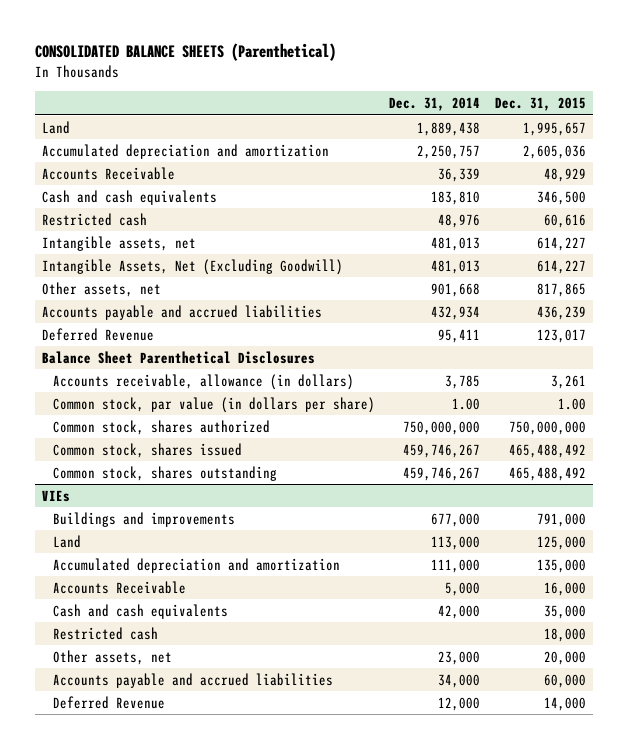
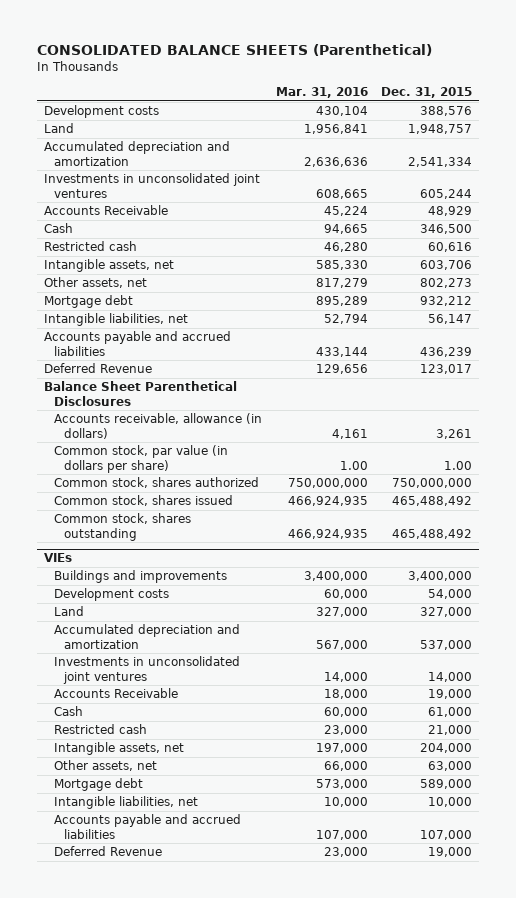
[389,97,481,112] Dec. 31, 2014 -> none
none -> [275,87,368,99] Mar. 31, 2016
none -> [43,105,159,119] Development costs
[523,121,587,136] 1,995,657 -> [408,124,473,135] 1,948,757
[523,144,587,159] 2,605,036 -> [408,156,473,167] 2,541,334
none -> [43,173,260,198] Investments in unconsolidated joint ventures
[42,189,218,205] Cash and cash equivalents -> [43,223,73,234] Cash
[42,258,344,275] Intangible Assets, Net (Excluding Goodwill) -> none
[537,236,587,251] 614,227 -> [420,260,473,271] 603,706
[537,282,587,297] 817,865 -> [420,278,473,289] 802,273
none -> [43,295,133,309] Mortgage debt
none -> [43,313,188,327] Intangible liabilities, net
[537,512,587,527] 791,000 -> [408,571,473,582] 3,400,000
none -> [53,588,169,602] Development costs
[537,535,587,550] 125,000 -> [420,607,473,618] 327,000
[537,558,587,573] 135,000 -> [420,639,473,650] 537,000
none -> [53,656,240,684] Investments in unconsolidated joint ventures
[544,581,587,596] 16,000 -> [428,689,473,700] 19,000
[52,603,228,619] Cash and cash equivalents -> [53,706,83,717] Cash
[544,604,587,619] 35,000 -> [428,707,473,718] 61,000
[544,627,587,642] 18,000 -> [428,725,473,736] 21,000
none -> [53,742,184,756] Intangible assets, net
[544,650,587,665] 20,000 -> [428,761,473,772] 63,000
none -> [53,778,143,792] Mortgage debt
none -> [53,796,198,810] Intangible liabilities, net
[544,673,587,688] 60,000 -> [420,829,473,840] 107,000
[544,696,587,711] 14,000 -> [428,847,473,858] 19,000

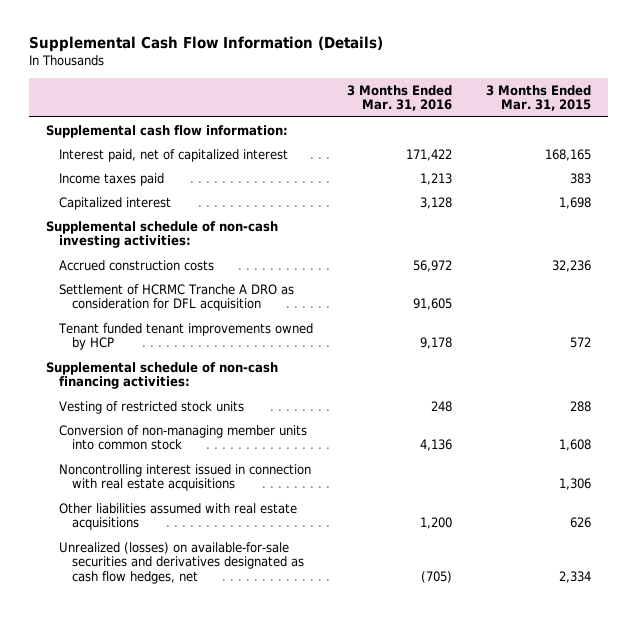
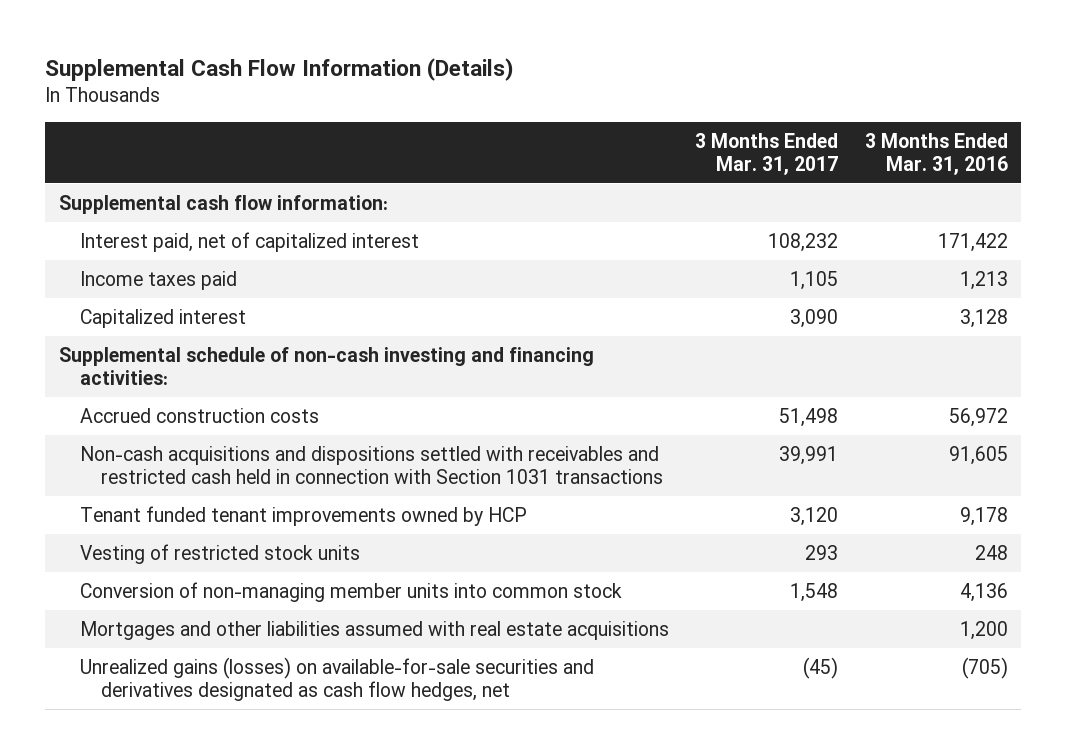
[486,84,592,112] 3 Months Ended Mar. 31, 2015 -> none
none -> [695,132,839,175] 3 Months Ended Mar. 31, 2017
[46,220,279,249] Supplemental schedule of non-cash investing activities: -> [58,347,594,386] Supplemental schedule of non-cash investing and financing activities:
[59,283,295,312] Settlement of HCRMC Tranche A DRO as consideration for DFL acquisition -> [79,446,663,485] Non-cash acquisitions and dispositions settled with receivables and restricted cash held in connection with Section 1031 transactions
[46,361,279,390] Supplemental schedule of non-cash financing activities: -> none
[59,463,312,492] Noncontrolling interest issued in connection with real estate acquisitions -> none
[59,502,298,531] Other liabilities assumed with real estate acquisitions -> [79,621,669,641] Mortgages and other liabilities assumed with real estate acquisitions
[59,541,305,585] Unrealized (losses) on available-for-sale securities and derivatives designated as cash flow hedges, net -> [79,657,594,702] Unrealized gains (losses) on available-for-sale securities and derivatives designated as cash flow hedges, net

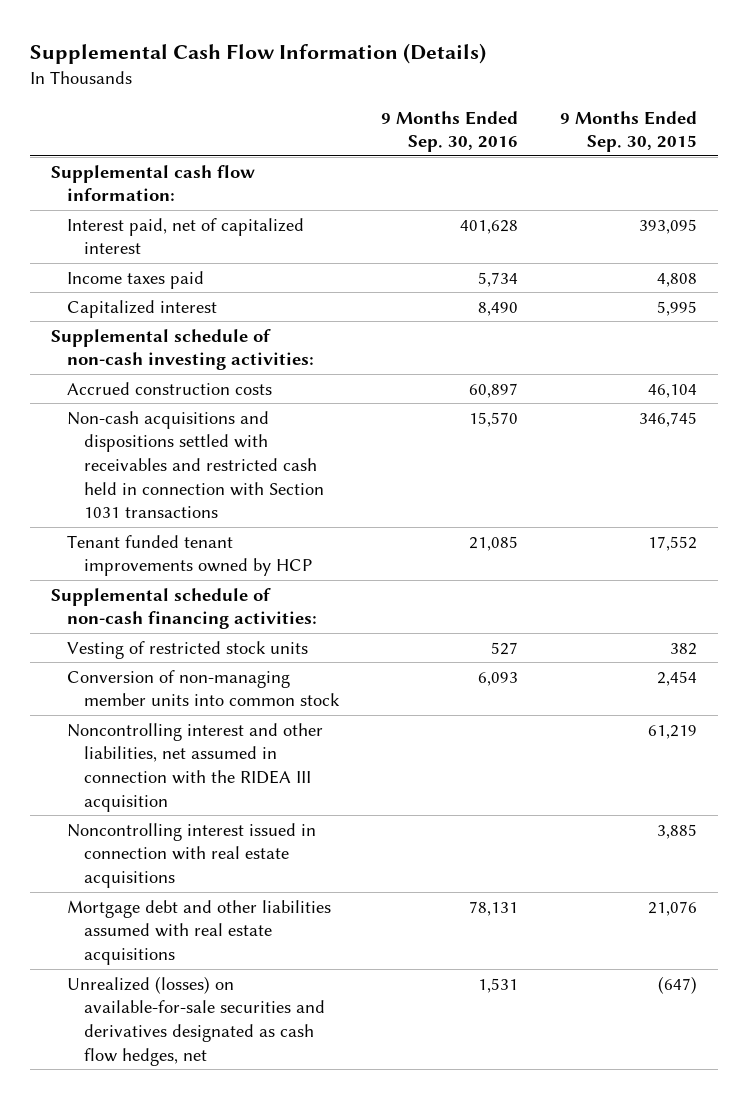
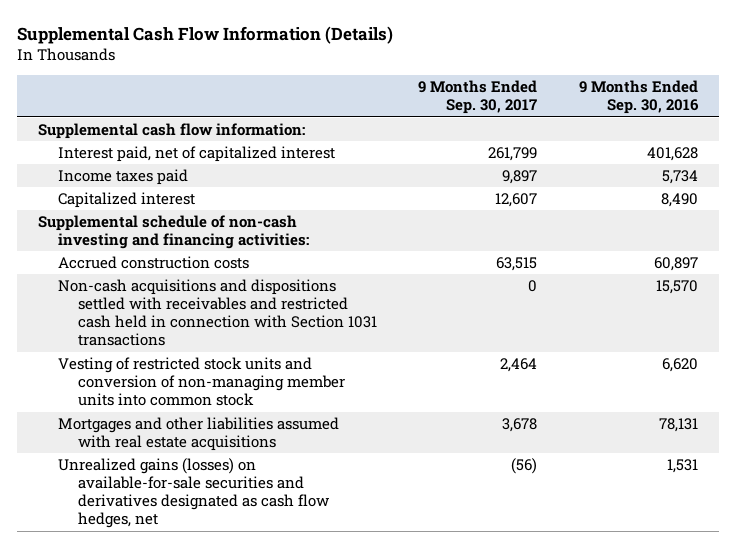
[559,110,697,153] 9 Months Ended Sep. 30, 2015 -> none
none -> [418,80,538,115] 9 Months Ended Sep. 30, 2017
[50,328,315,371] Supplemental schedule of non-cash investing activities: -> [37,215,309,250] Supplemental schedule of non-cash investing and financing activities:
[67,534,312,577] Tenant funded tenant improvements owned by HCP -> none
[50,587,318,630] Supplemental schedule of non-cash financing activities: -> none
[67,669,340,707] Conversion of non-managing member units into common stock -> none
[67,722,324,812] Noncontrolling interest and other liabilities, net assumed in connection with the RIDEA III acquisition -> none
[67,822,317,889] Noncontrolling interest issued in connection with real estate acquisitions -> none
[67,640,309,659] Vesting of restricted stock units -> [57,357,345,407] Vesting of restricted stock units and conversion of non-managing member units into common stock
[490,641,518,655] 527 -> [661,358,698,373] 6,620
[67,899,332,966] Mortgage debt and other liabilities assumed with real estate acquisitions -> [57,417,339,452] Mortgages and other liabilities assumed with real estate acquisitions
[67,975,325,1066] Unrealized (losses) on available-for-sale securities and derivatives designated as cash flow hedges, net -> [57,458,329,529] Unrealized gains (losses) on available-for-sale securities and derivatives designated as cash flow hedges, net

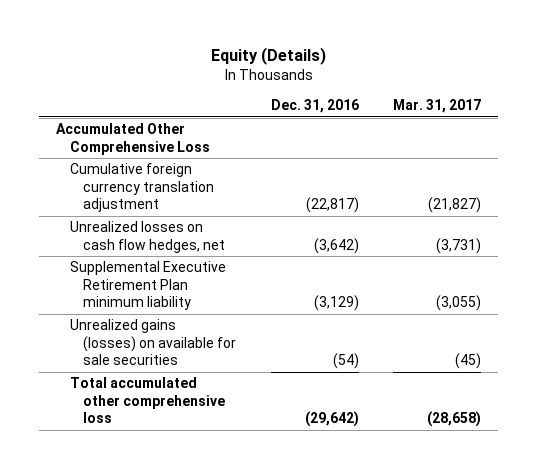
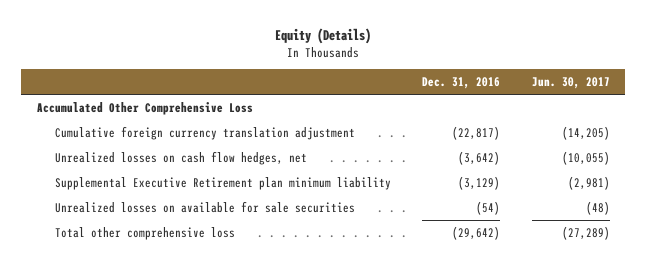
[393,98,482,113] Mar. 31, 2017 -> none
none -> [531,77,610,90] Jun. 30, 2017
[69,261,226,311] Supplemental Executive Retirement Plan minimum liability -> [55,176,392,190] Supplemental Executive Retirement plan minimum liability
[69,319,237,366] Unrealized gains (losses) on available for sale securities -> [55,200,356,213] Unrealized losses on available for sale securities
[69,377,226,424] Total accumulated other comprehensive loss -> [55,226,236,240] Total other comprehensive loss

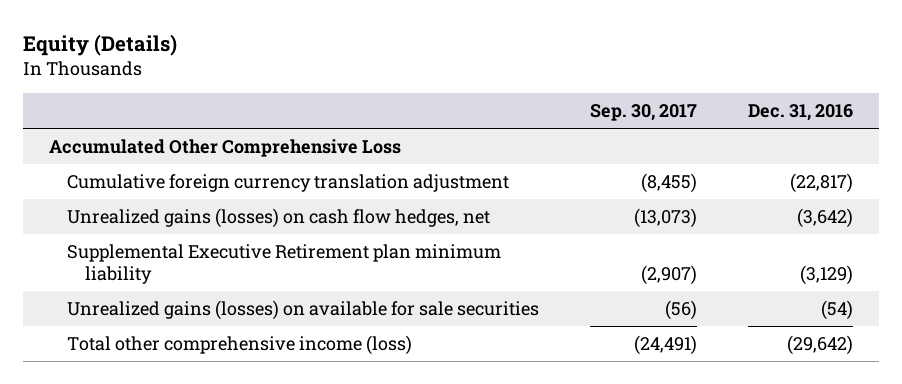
[531,77,610,90] Jun. 30, 2017 -> none
none -> [590,104,698,122] Sep. 30, 2017
[55,150,308,165] Unrealized losses on cash flow hedges, net -> [67,207,491,228] Unrealized gains (losses) on cash flow hedges, net
[55,200,356,213] Unrealized losses on available for sale securities -> [67,299,540,320] Unrealized gains (losses) on available for sale securities
[55,226,236,240] Total other comprehensive loss -> [67,334,413,355] Total other comprehensive income (loss)

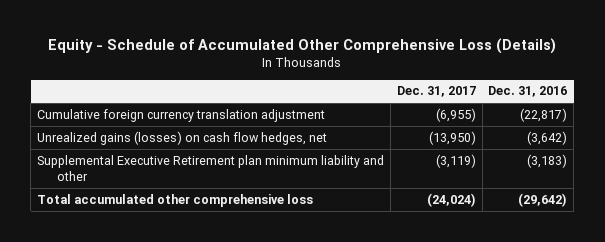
[23,34,178,57] Equity (Details) -> [48,38,557,55] Equity - Schedule of Accumulated Other Comprehensive Loss (Details)
[590,104,698,122] Sep. 30, 2017 -> none
none -> [396,86,476,98] Dec. 31, 2017
[49,138,402,157] Accumulated Other Comprehensive Loss -> none
[67,299,540,320] Unrealized gains (losses) on available for sale securities -> none
[67,243,502,284] Supplemental Executive Retirement plan minimum liability -> [37,154,385,181] Supplemental Executive Retirement plan minimum liability and other
[800,264,854,285] (3,129) -> [527,153,568,168] (3,183)
[67,334,413,355] Total other comprehensive income (loss) -> [37,193,314,207] Total accumulated other comprehensive loss

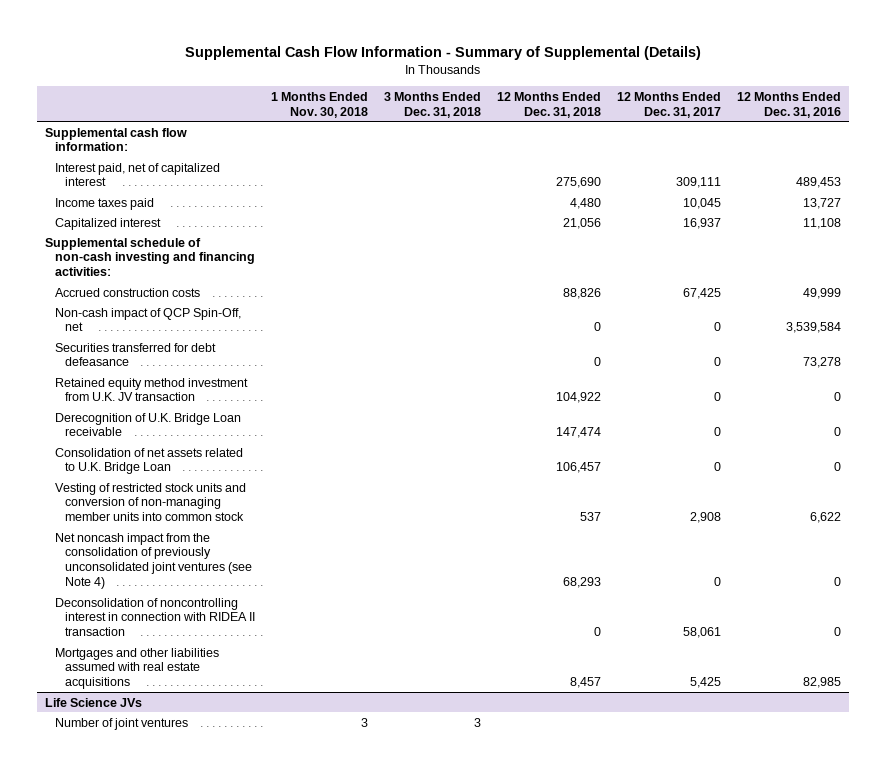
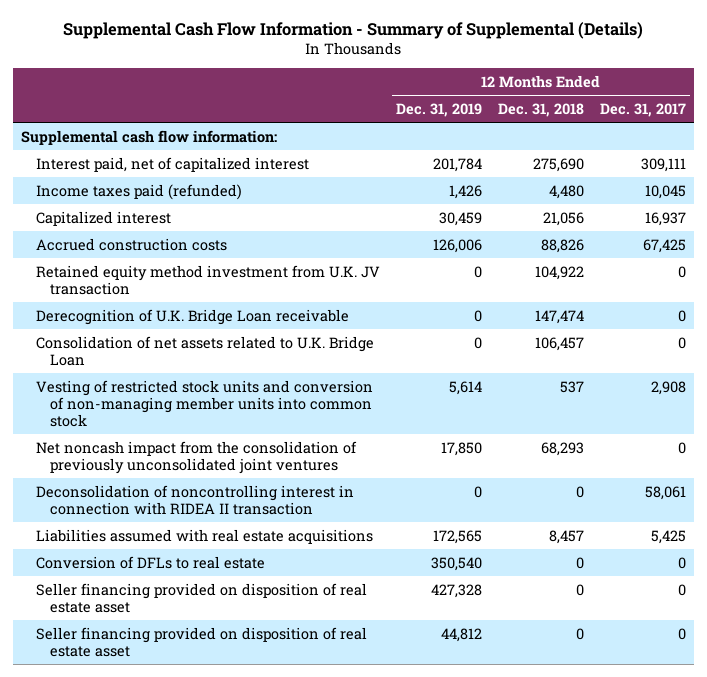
[271,91,369,118] 1 Months Ended Nov. 30, 2018 -> none
[384,91,482,118] 3 Months Ended Dec. 31, 2018 -> none
[737,91,842,118] 12 Months Ended Dec. 31, 2016 -> none
none -> [395,102,482,117] Dec. 31, 2019
[54,197,154,210] Income taxes paid -> [35,183,242,200] Income taxes paid (refunded)
[45,237,255,277] Supplemental schedule of non-cash investing and financing activities: -> none
[54,307,241,332] Non-cash impact of QCP Spin-Off, net -> none
[54,342,216,367] Securities transferred for debt defeasance -> none
[54,532,252,590] Net noncash impact from the consolidation of previously unconsolidated joint ventures (see Note 4) -> [35,440,357,474] Net noncash impact from the consolidation of previously unconsolidated joint ventures
[45,697,143,707] Life Science JVs -> none
[54,717,188,730] Number of joint ventures -> none
[54,647,219,690] Mortgages and other liabilities assumed with real estate acquisitions -> [35,528,373,544] Liabilities assumed with real estate acquisitions
none -> [35,555,265,569] Conversion of DFLs to real estate
none -> [35,582,367,613] Seller financing provided on disposition of real estate asset
none -> [35,626,367,657] Seller financing provided on disposition of real estate asset

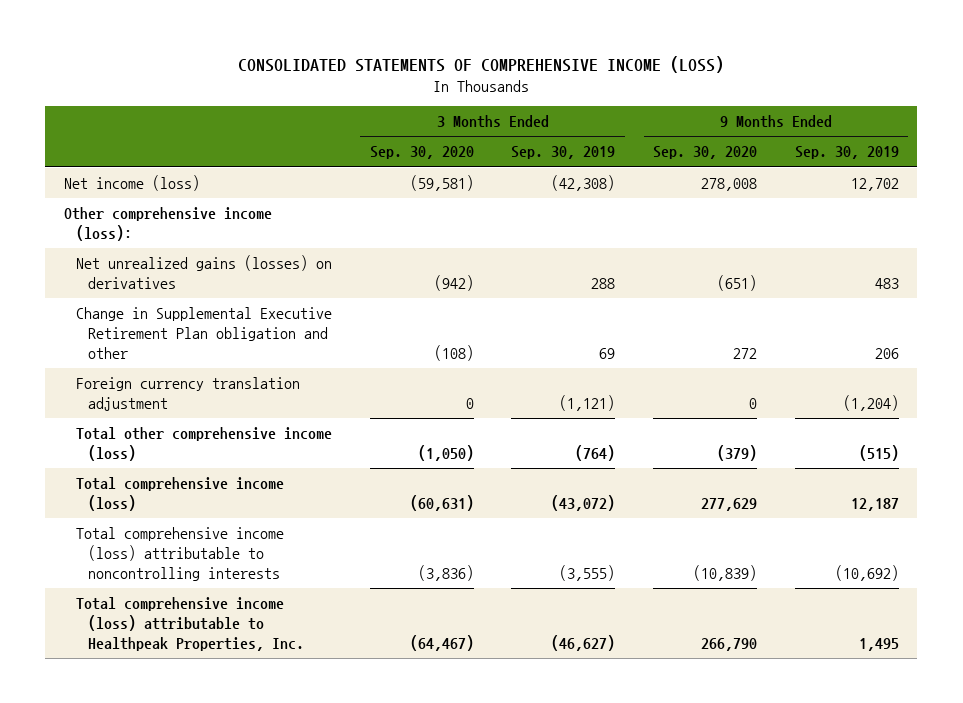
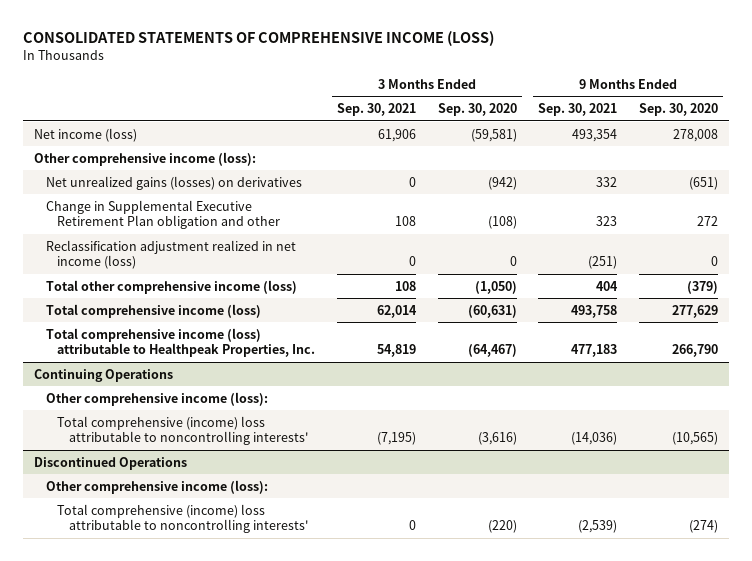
[511,146,616,160] Sep. 30, 2019 -> none
[794,146,899,160] Sep. 30, 2019 -> none
none -> [337,102,417,116] Sep. 30, 2021
none -> [538,102,618,116] Sep. 30, 2021
[76,377,301,412] Foreign currency translation adjustment -> none
none -> [45,239,296,270] Reclassification adjustment realized in net income (loss)
[76,527,285,582] Total comprehensive income (loss) attributable to noncontrolling interests -> none
none -> [34,368,174,382] Continuing Operations
none -> [45,391,268,406] Other comprehensive income (loss):
none -> [57,415,308,446] Total comprehensive (income) loss attributable to noncontrolling interests'
none -> [34,456,188,470] Discontinued Operations
none -> [45,479,268,494] Other comprehensive income (loss):
none -> [57,503,308,534] Total comprehensive (income) loss attributable to noncontrolling interests'

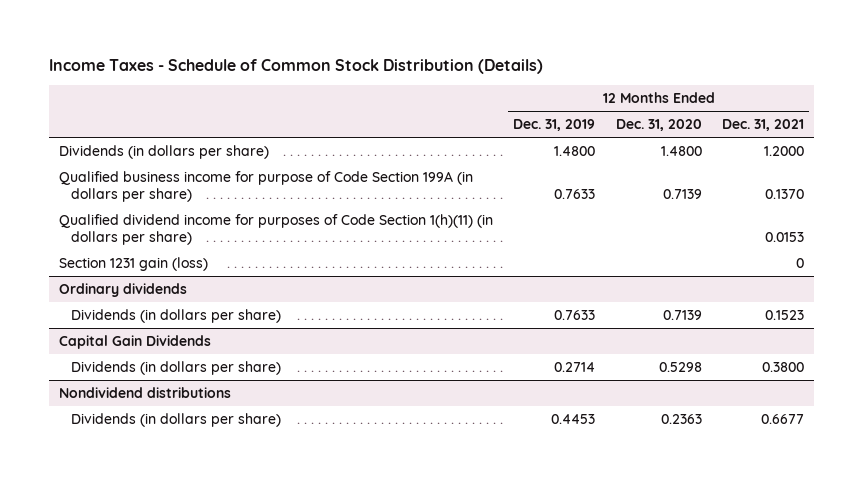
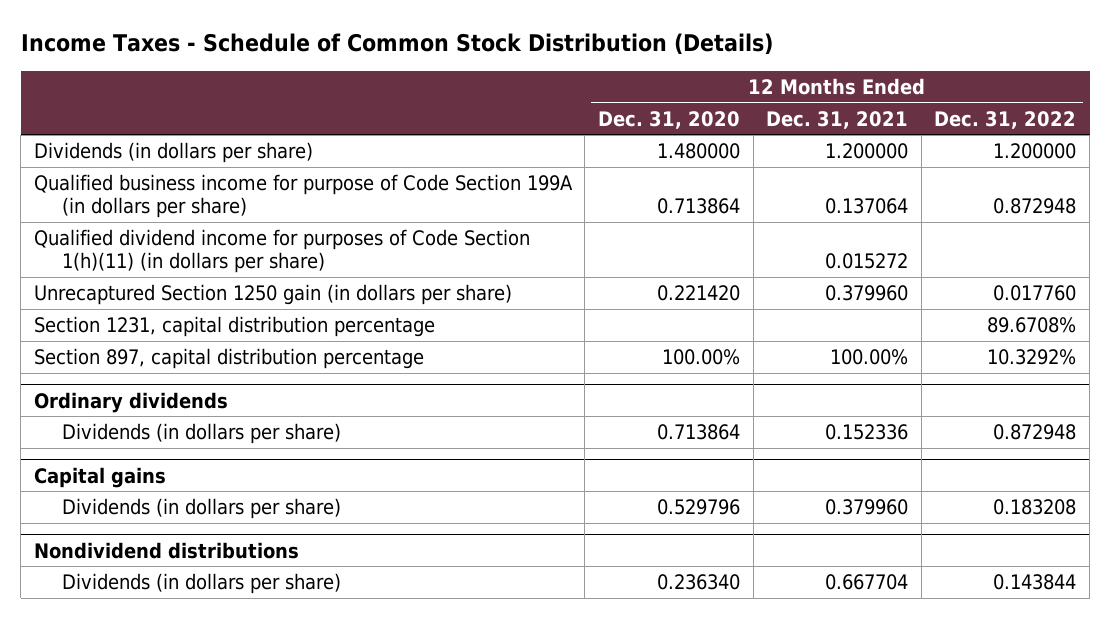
[513,119,596,132] Dec. 31, 2019 -> none
none -> [934,110,1077,129] Dec. 31, 2022
[59,257,209,272] Section 1231 gain (loss) -> none
[660,146,702,157] 1.4800 -> [656,143,740,160] 1.480000
[763,146,804,157] 1.2000 -> [825,143,909,160] 1.200000
[662,189,702,200] 0.7139 -> [656,197,740,214] 0.713864
[764,189,804,200] 0.1370 -> [825,197,909,214] 0.137064
[764,232,804,243] 0.0153 -> [825,252,909,269] 0.015272
none -> [33,284,512,306] Unrecaptured Section 1250 gain (in dollars per share)
none -> [33,316,435,338] Section 1231, capital distribution percentage
none -> [33,348,424,370] Section 897, capital distribution percentage
[662,310,702,321] 0.7139 -> [656,424,740,441] 0.713864
[764,310,804,321] 0.1523 -> [825,424,909,441] 0.152336
[59,335,212,350] Capital Gain Dividends -> [33,466,166,488] Capital gains
[658,362,702,373] 0.5298 -> [656,499,740,516] 0.529796
[761,362,804,373] 0.3800 -> [825,499,909,516] 0.379960
[660,414,702,425] 0.2363 -> [656,574,740,591] 0.236340
[760,414,804,425] 0.6677 -> [825,574,909,591] 0.667704

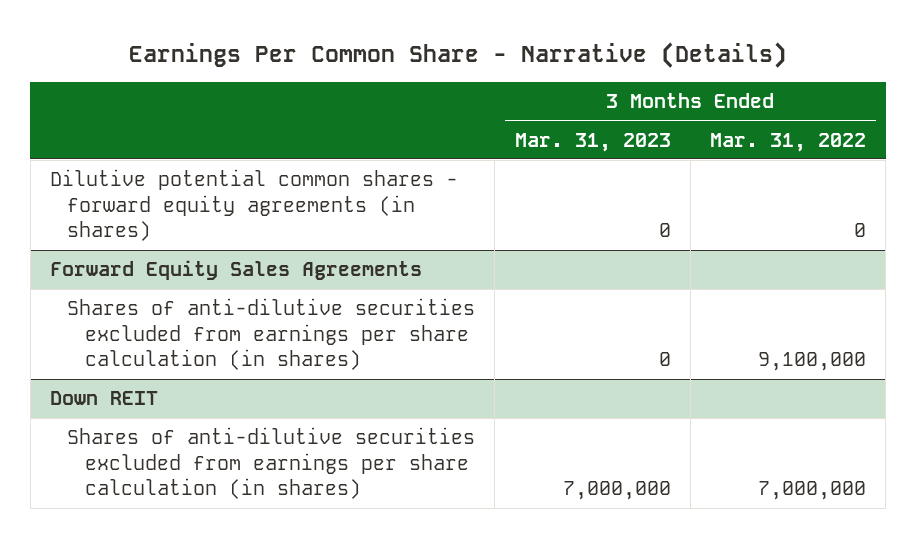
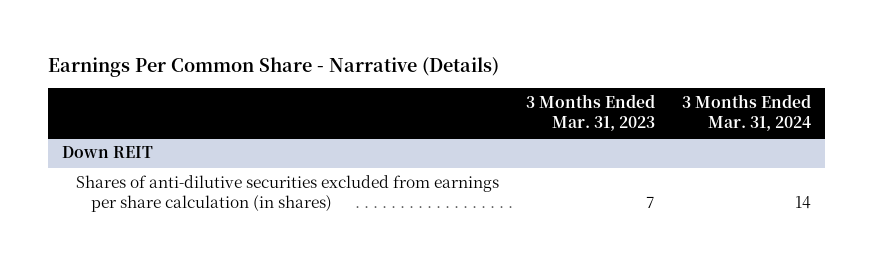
[709,132,866,152] Mar. 31, 2022 -> none
none -> [682,94,812,132] 3 Months Ended Mar. 31, 2024
[49,169,458,242] Dilutive potential common shares - forward equity agreements (in shares) -> none
[49,260,422,281] Forward Equity Sales Agreements -> none
[67,298,476,371] Shares of anti-dilutive securities excluded from earnings per share calculation (in shares) -> none
[562,481,671,501] 7,000,000 -> [646,196,656,209] 7

